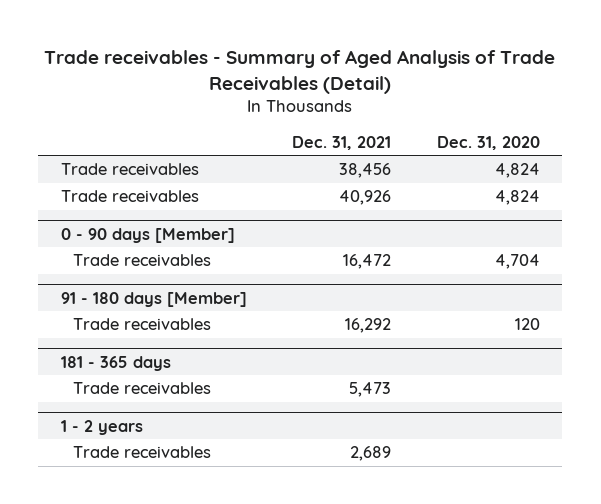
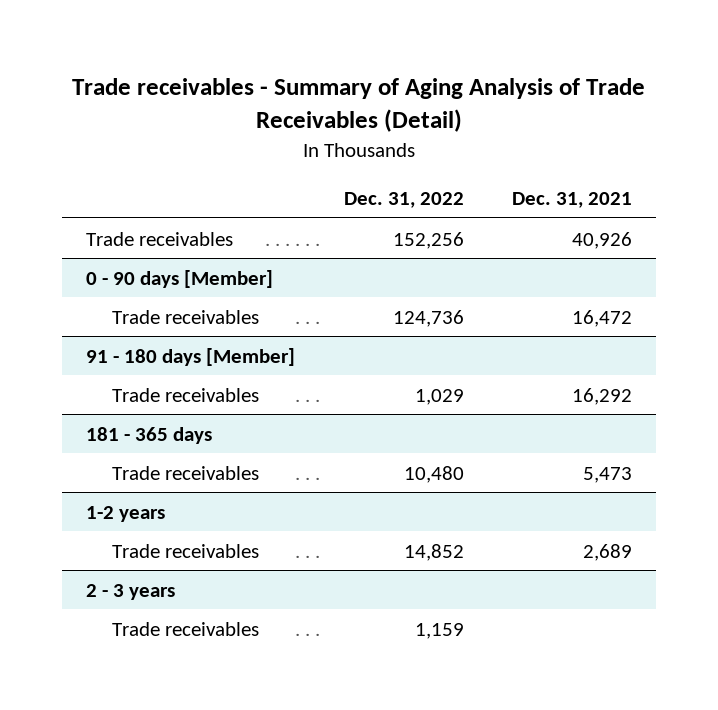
[44,49,556,94] Trade receivables - Summary of Aged Analysis of Trade Receivables (Detail) -> [72,78,646,133] Trade receivables - Summary of Aging Analysis of Trade Receivables (Detail)
[436,135,540,150] Dec. 31, 2020 -> none
none -> [343,191,464,208] Dec. 31, 2022
[60,163,199,176] Trade receivables -> none
[60,419,143,435] 1 - 2 years -> [86,505,166,522] 1-2 years
none -> [86,583,176,600] 2 - 3 years
none -> [112,621,260,636] Trade receivables

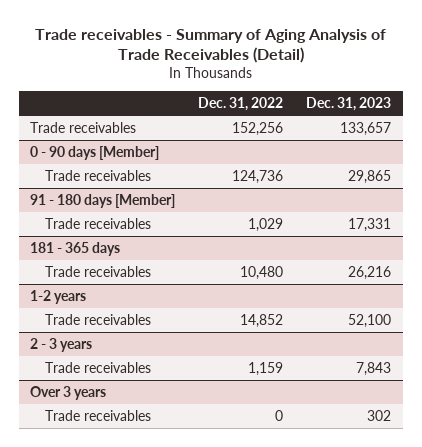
[511,191,632,208] Dec. 31, 2021 -> none
none -> [306,97,392,112] Dec. 31, 2023
none -> [30,385,107,400] Over 3 years
none -> [44,409,151,421] Trade receivables

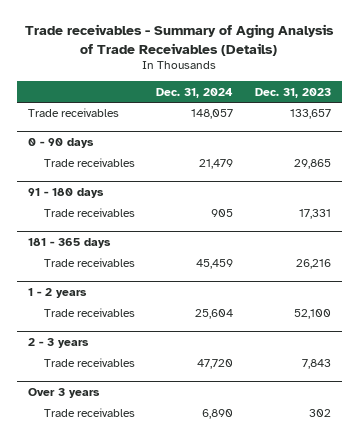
[34,28,386,64] Trade receivables - Summary of Aging Analysis of Trade Receivables (Detail) -> [25,24,335,56] Trade receivables - Summary of Aging Analysis of Trade Receivables (Details)
[198,97,284,112] Dec. 31, 2022 -> none
none -> [156,87,234,98] Dec. 31, 2024
[30,145,160,160] 0 - 90 days [Member] -> [27,138,94,149] 0 - 90 days
[30,193,176,208] 91 - 180 days [Member] -> [27,188,104,199] 91 - 180 days
[30,289,87,304] 1-2 years -> [27,288,87,299] 1 - 2 years

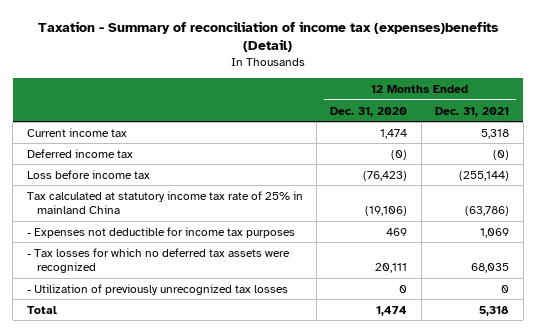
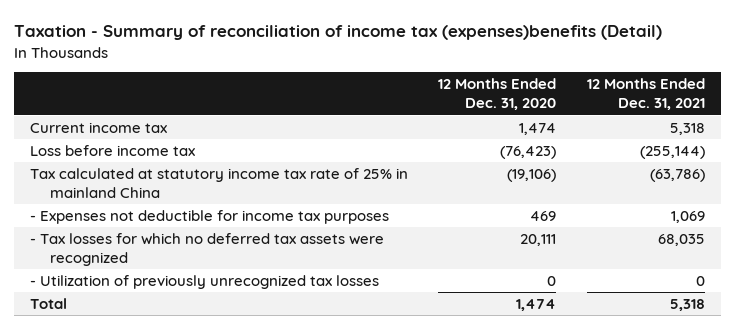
[26,148,133,158] Deferred income tax -> none

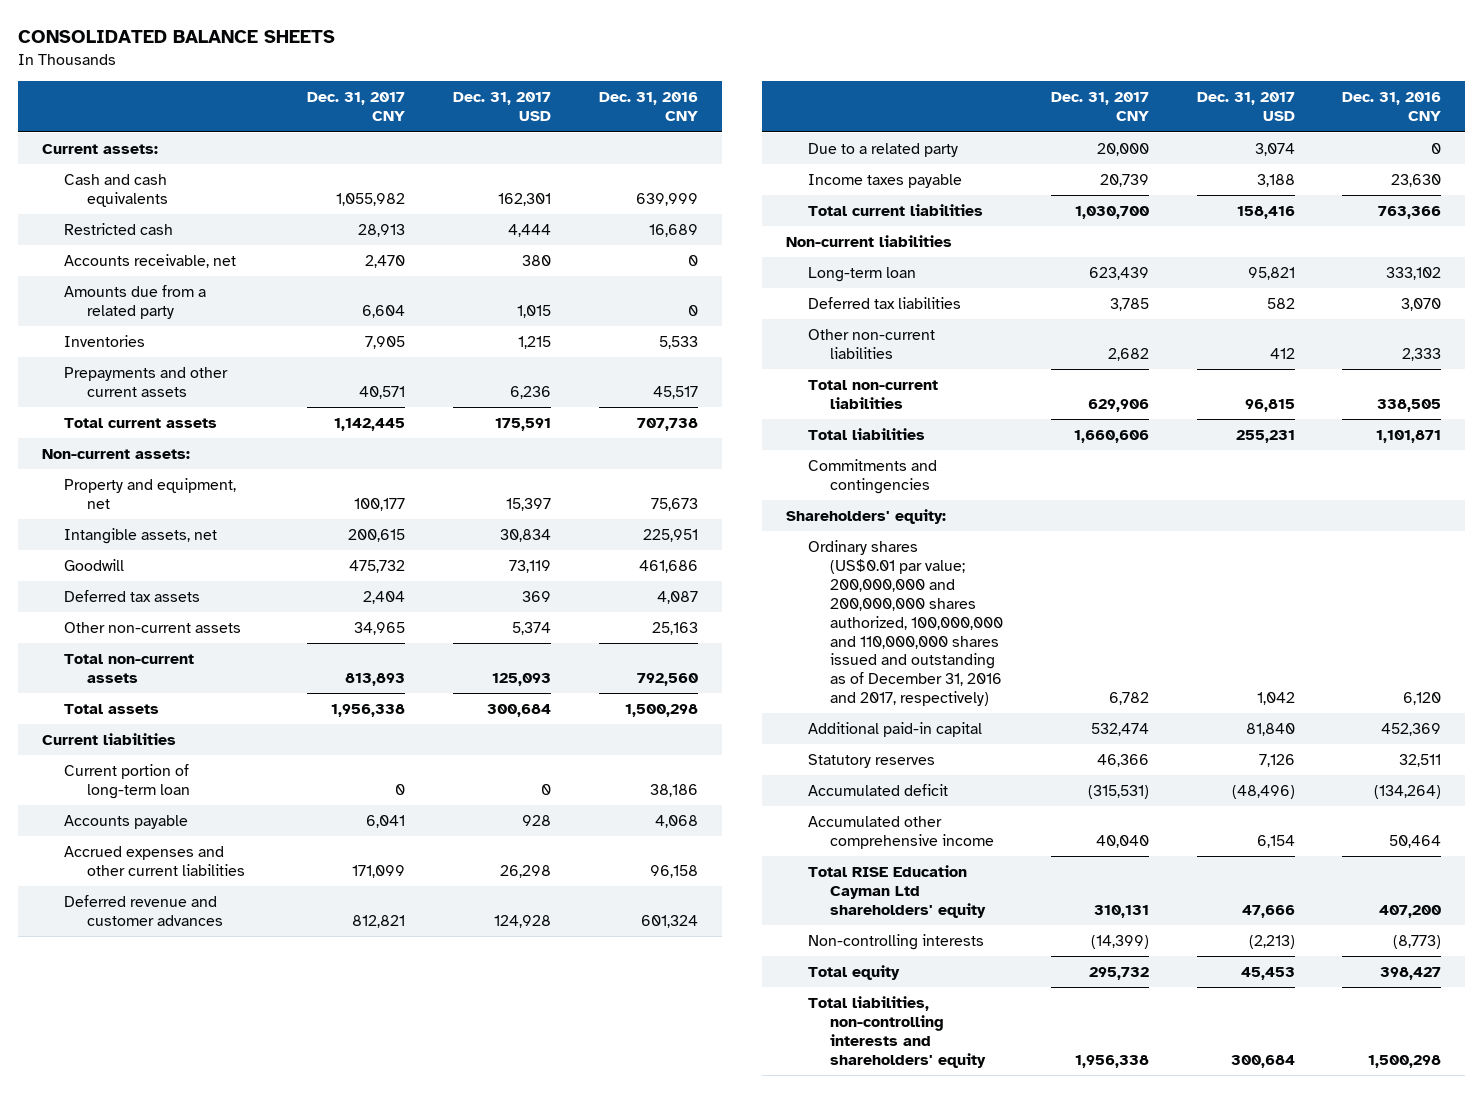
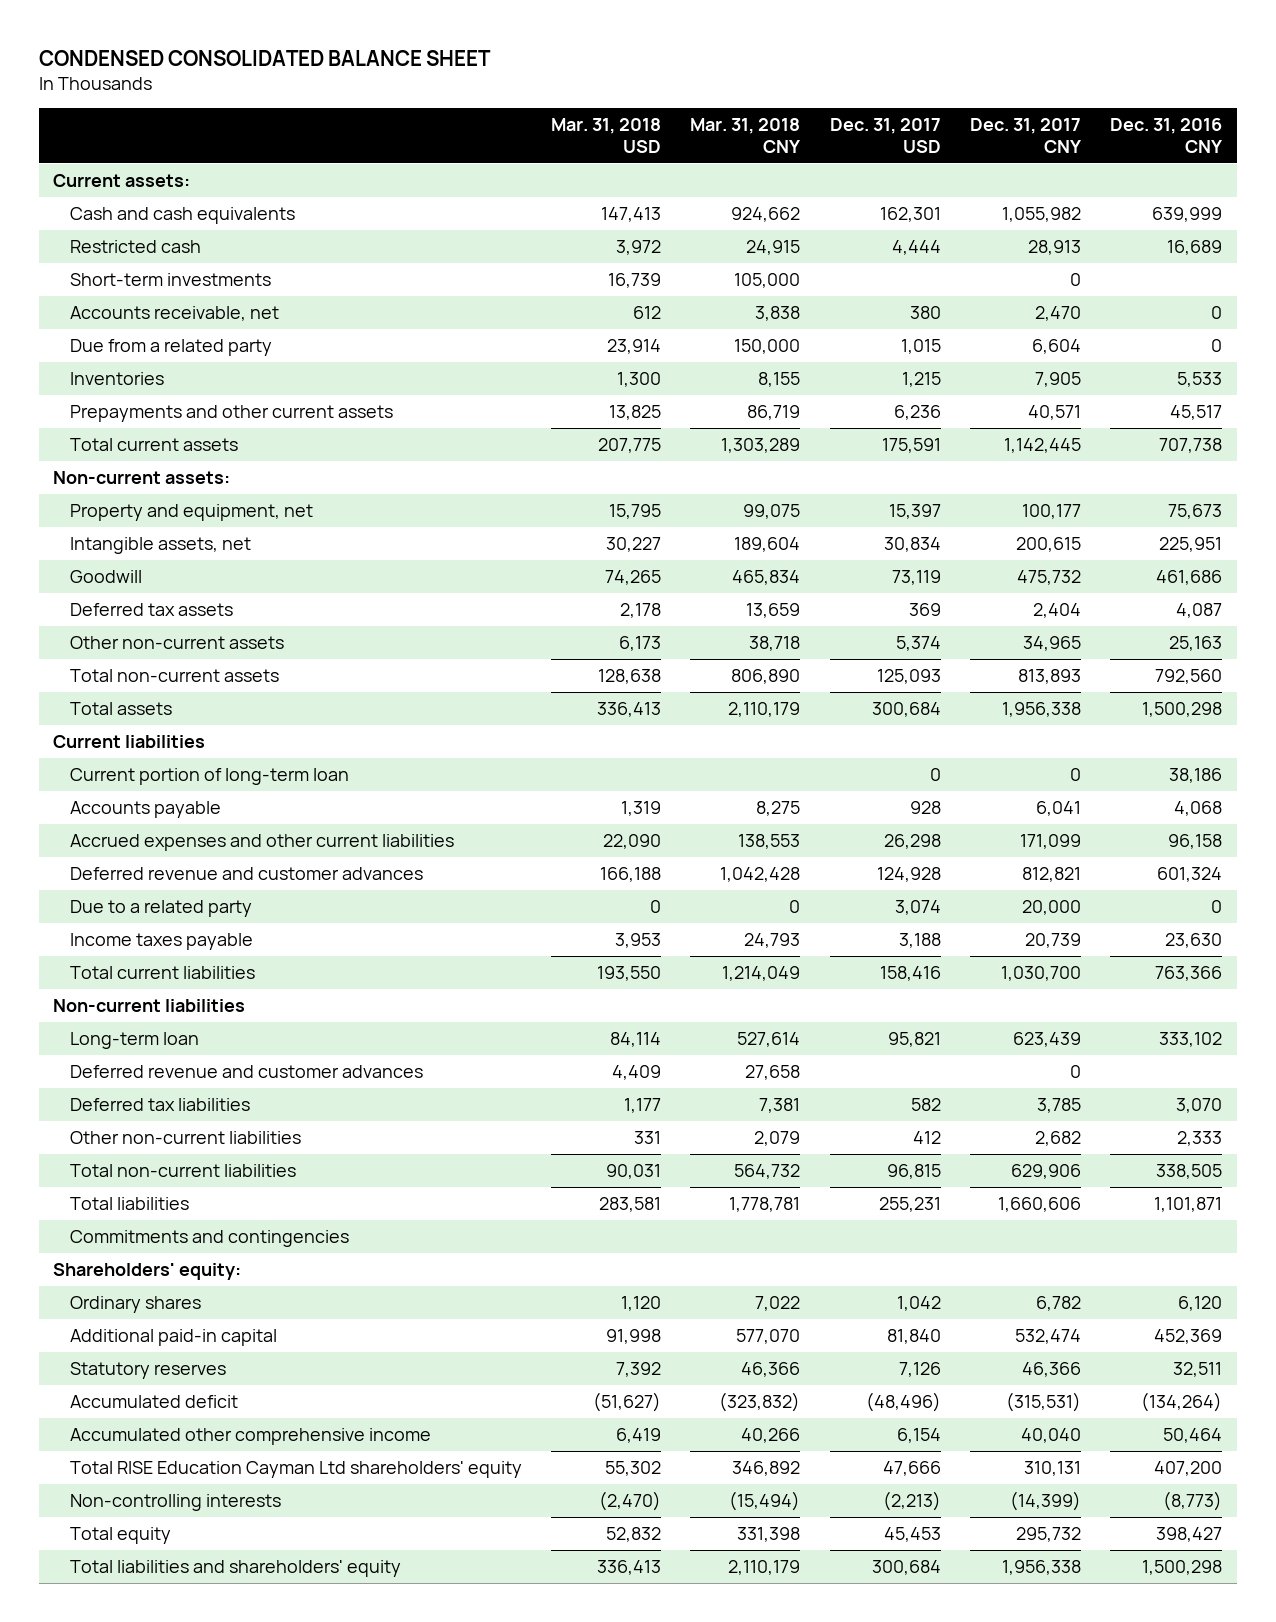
[18,30,336,44] CONSOLIDATED BALANCE SHEETS -> [38,50,491,67] CONDENSED CONSOLIDATED BALANCE SHEET
none -> [551,118,662,153] Mar. 31, 2018 USD
none -> [690,118,801,153] Mar. 31, 2018 CNY
none -> [69,273,271,287] Short-term investments
[64,285,207,320] Amounts due from a related party -> [69,339,272,357] Due from a related party
none -> [69,1065,423,1079] Deferred revenue and customer advances
[807,540,1004,707] Ordinary shares (US$0.01 par value; 200,000,000 and 200,000,000 shares authorized, 100,000,000 and 110,000,000 shares issued and outstanding as of December 31, 2016 and 2017, respectively) -> [69,1296,201,1314] Ordinary shares
[807,996,987,1068] Total liabilities, non-controlling interests and shareholders' equity -> [69,1560,401,1578] Total liabilities and shareholders' equity

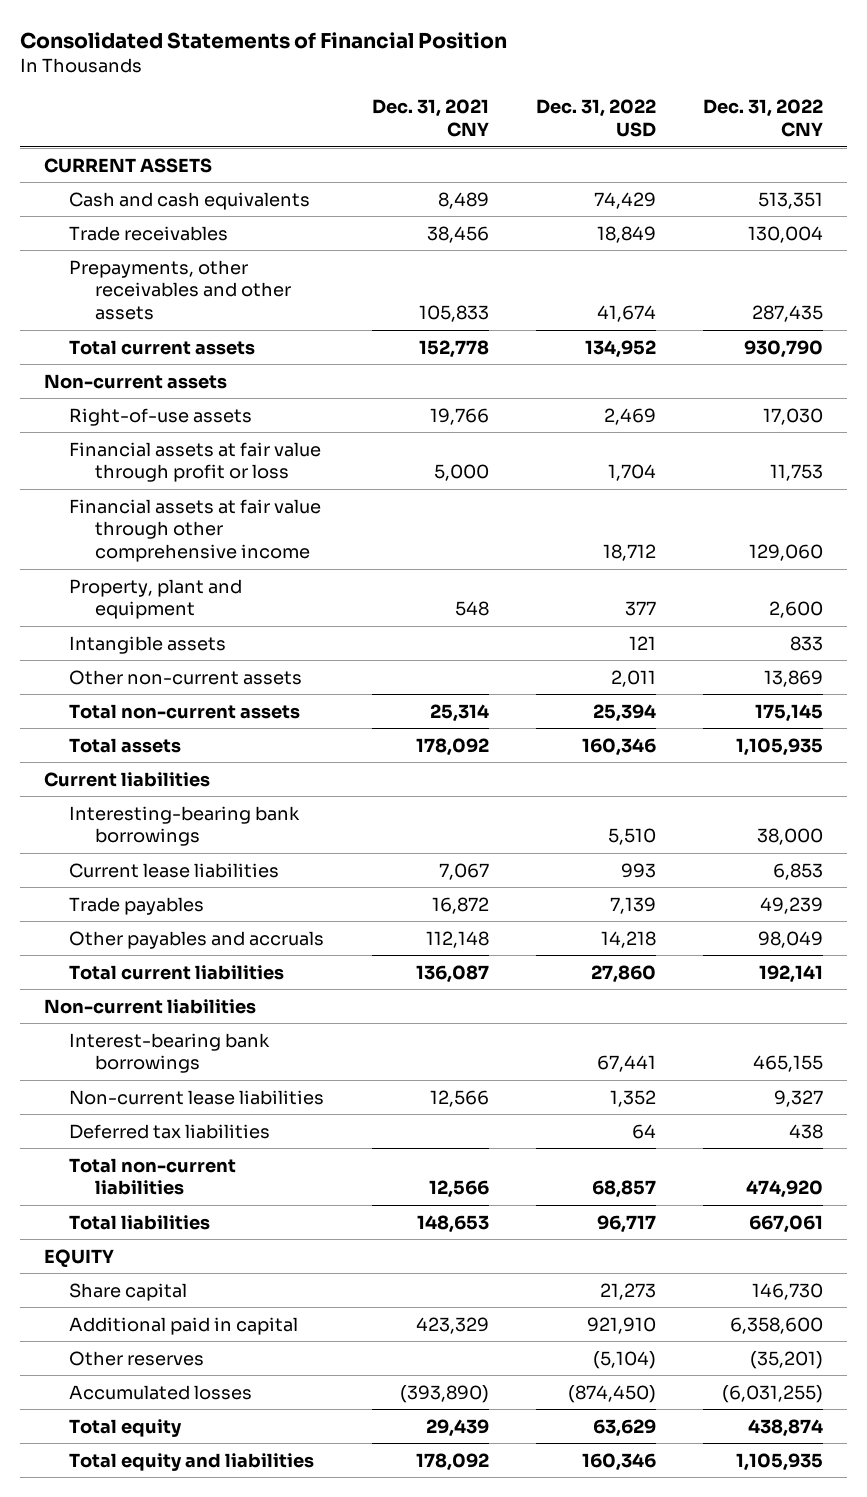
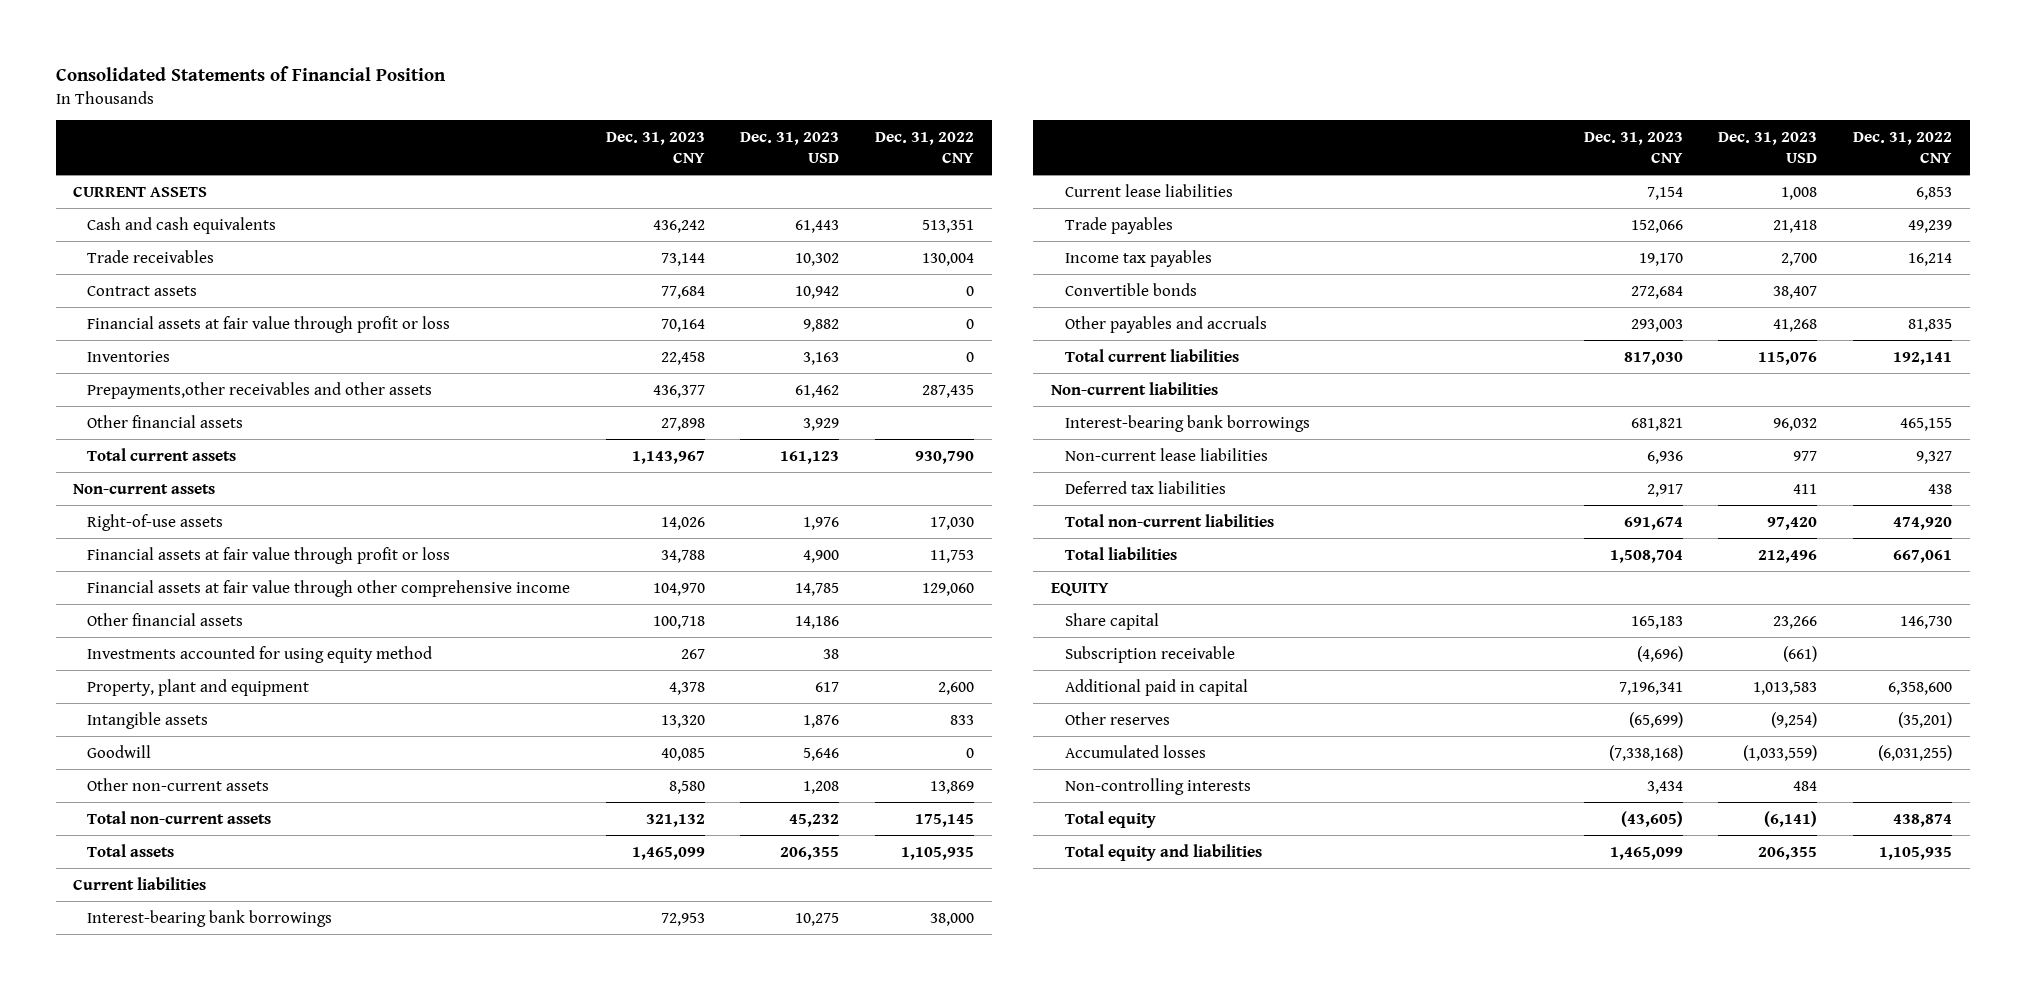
[371,99,489,138] Dec. 31, 2021 CNY -> none
[535,99,656,138] Dec. 31, 2022 USD -> none
none -> [605,132,705,163] Dec. 31, 2023 CNY
none -> [740,132,840,163] Dec. 31, 2023 USD
none -> [87,285,198,296] Contract assets
none -> [87,315,451,333] Financial assets at fair value through profit or loss
none -> [87,350,171,362] Inventories
[69,259,291,321] Prepayments, other receivables and other assets -> [87,381,433,399] Prepayments,other receivables and other assets
none -> [87,414,244,428] Other financial assets
none -> [87,612,244,626] Other financial assets
none -> [87,645,433,663] Investments accounted for using equity method
none -> [87,744,152,758] Goodwill
[69,805,301,847] Interesting-bearing bank borrowings -> [87,909,333,927] Interest-bearing bank borrowings
none -> [1065,249,1213,267] Income tax payables
none -> [1065,282,1198,296] Convertible bonds
[758,930,824,948] 98,049 -> [1907,318,1952,332] 81,835
none -> [1065,645,1236,663] Subscription receivable
none -> [1065,777,1252,795] Non-controlling interests

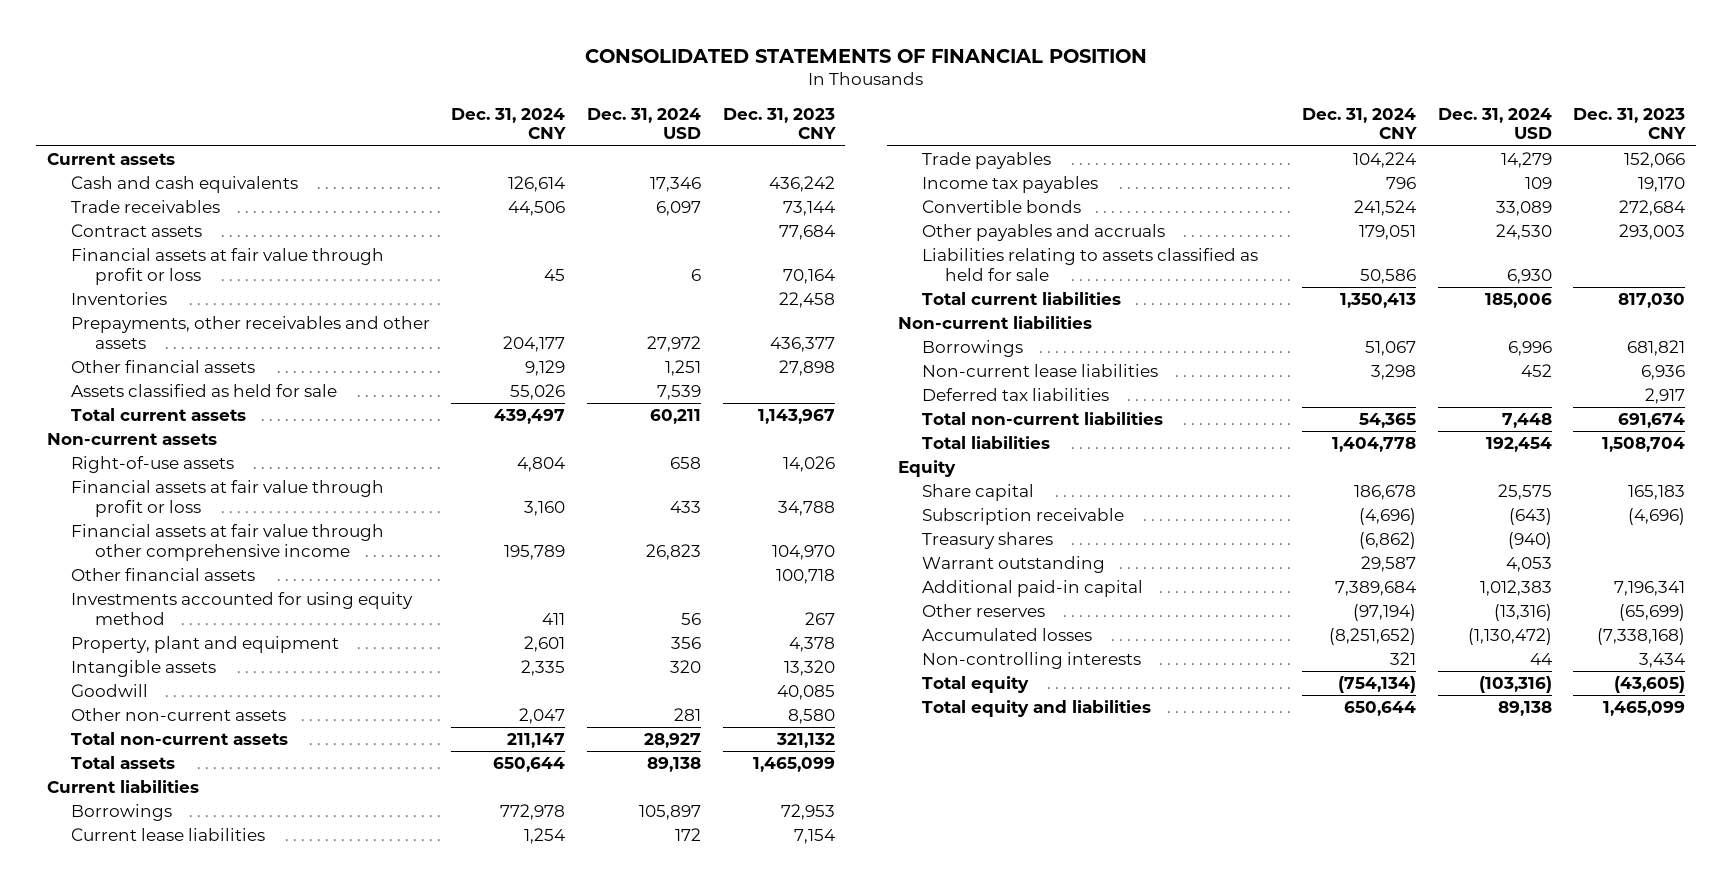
[55,66,446,82] Consolidated Statements of Financial Position -> [585,48,1148,63] CONSOLIDATED STATEMENTS OF FINANCIAL POSITION
[740,132,840,163] Dec. 31, 2023 USD -> none
[875,132,975,163] Dec. 31, 2022 CNY -> none
none -> [451,107,567,140] Dec. 31, 2024 CNY
none -> [587,107,702,140] Dec. 31, 2024 USD
[73,185,208,197] CURRENT ASSETS -> [47,152,176,165] Current assets
[87,381,433,399] Prepayments,other receivables and other assets -> [70,315,430,349] Prepayments, other receivables and other assets
none -> [70,383,337,397] Assets classified as held for sale
[87,909,333,927] Interest-bearing bank borrowings -> [70,803,172,821] Borrowings
none -> [921,247,1258,281] Liabilities relating to assets classified as held for sale
[1065,414,1311,432] Interest-bearing bank borrowings -> [921,339,1023,357] Borrowings
[1051,582,1110,596] EQUITY -> [898,459,957,477] Equity
none -> [921,531,1053,549] Treasury shares
none -> [921,555,1105,573] Warrant outstanding
[1065,678,1249,696] Additional paid in capital -> [921,579,1143,597] Additional paid-in capital

